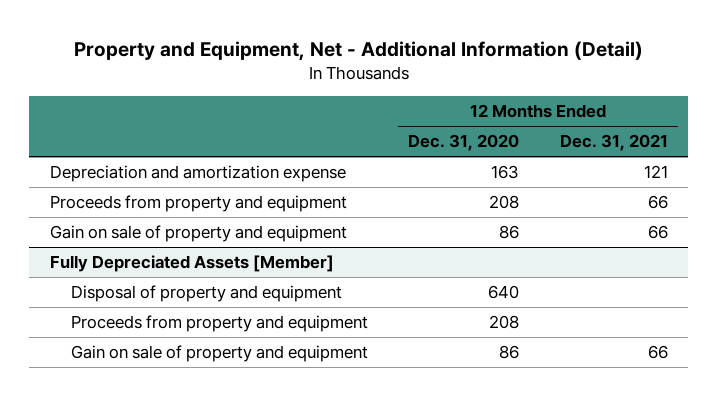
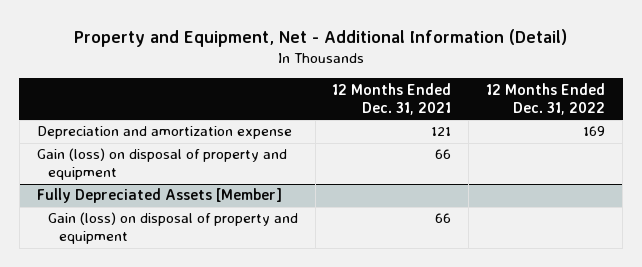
[408,134,520,152] Dec. 31, 2020 -> none
none -> [486,82,606,115] 12 Months Ended Dec. 31, 2022
[49,195,347,213] Proceeds from property and equipment -> none
[49,225,347,243] Gain on sale of property and equipment -> [36,148,287,181] Gain (loss) on disposal of property and equipment
[70,285,342,303] Disposal of property and equipment -> none
[70,315,368,333] Proceeds from property and equipment -> none
[70,345,368,363] Gain on sale of property and equipment -> [47,212,298,245] Gain (loss) on disposal of property and equipment

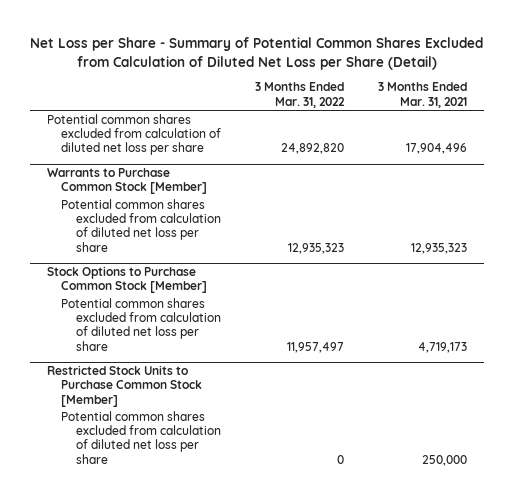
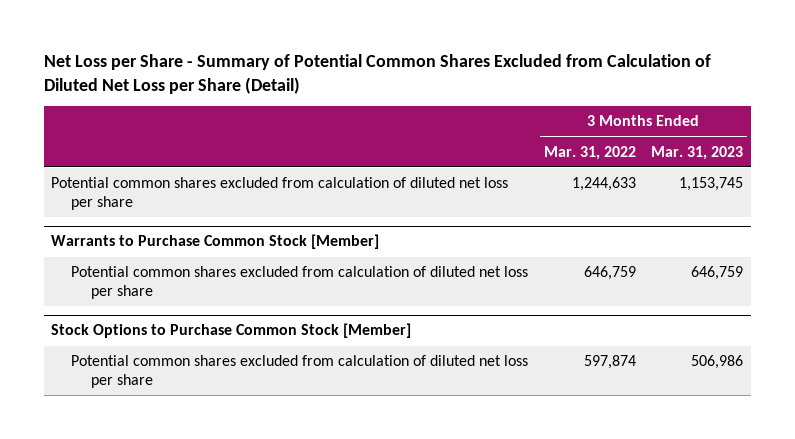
[377,82,467,108] 3 Months Ended Mar. 31, 2021 -> none
none -> [651,145,744,160] Mar. 31, 2023
[281,143,345,155] 24,892,820 -> [571,177,636,192] 1,244,633
[288,242,345,254] 12,935,323 -> [583,266,636,281] 646,759
[46,364,203,407] Restricted Stock Units to Purchase Common Stock [Member] -> none
[61,410,222,464] Potential common shares excluded from calculation of diluted net loss per share -> none
[287,341,345,353] 11,957,497 -> [583,355,636,370] 597,874

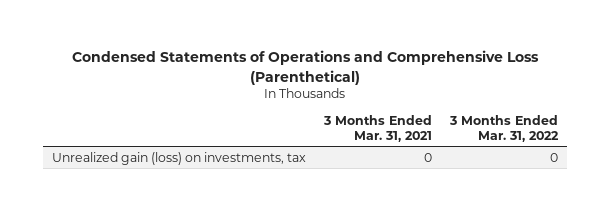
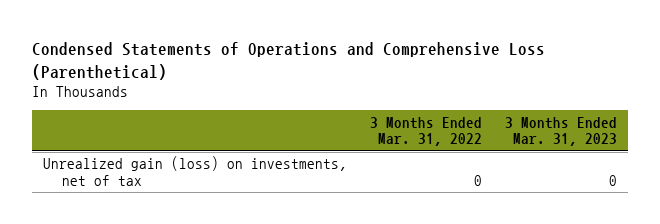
[323,115,433,143] 3 Months Ended Mar. 31, 2021 -> none
none -> [504,116,617,147] 3 Months Ended Mar. 31, 2023
[52,151,307,165] Unrealized gain (loss) on investments, tax -> [43,156,348,187] Unrealized gain (loss) on investments, net of tax

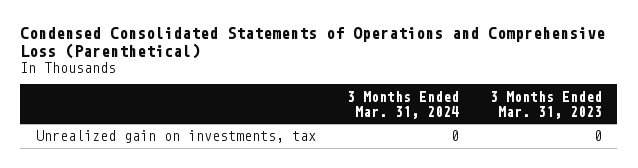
[31,42,545,80] Condensed Statements of Operations and Comprehensive Loss (Parenthetical) -> [20,26,606,59] Condensed Consolidated Statements of Operations and Comprehensive Loss (Parenthetical)
[369,116,482,147] 3 Months Ended Mar. 31, 2022 -> none
none -> [346,90,459,119] 3 Months Ended Mar. 31, 2024
[43,156,348,187] Unrealized gain (loss) on investments, net of tax -> [35,130,316,144] Unrealized gain on investments, tax

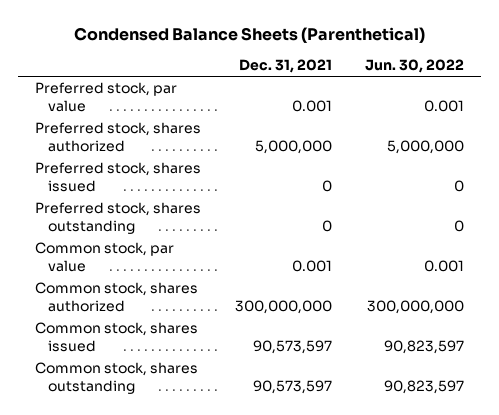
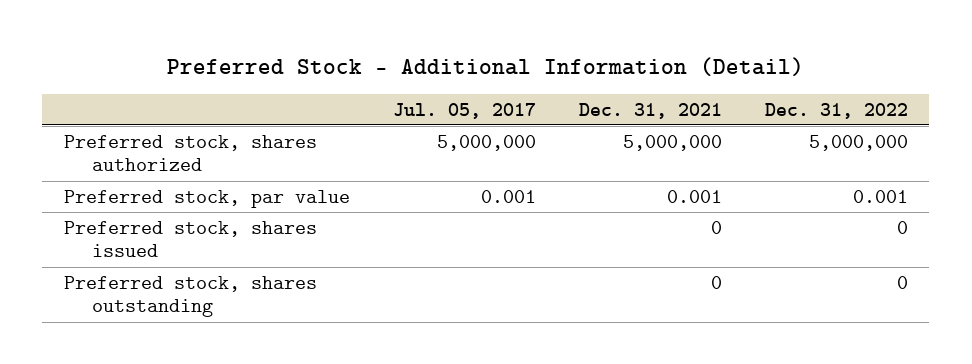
[73,27,425,44] Condensed Balance Sheets (Parenthetical) -> [166,56,804,76] Preferred Stock - Additional Information (Detail)
[365,59,465,74] Jun. 30, 2022 -> none
none -> [392,102,536,119] Jul. 05, 2017
none -> [764,102,908,119] Dec. 31, 2022
[35,82,178,112] Preferred stock, par value -> [63,189,350,208] Preferred stock, par value
[35,242,175,272] Common stock, par value -> none
[35,282,199,312] Common stock, shares authorized -> none
[35,322,199,352] Common stock, shares issued -> none
[35,362,199,394] Common stock, shares outstanding -> none

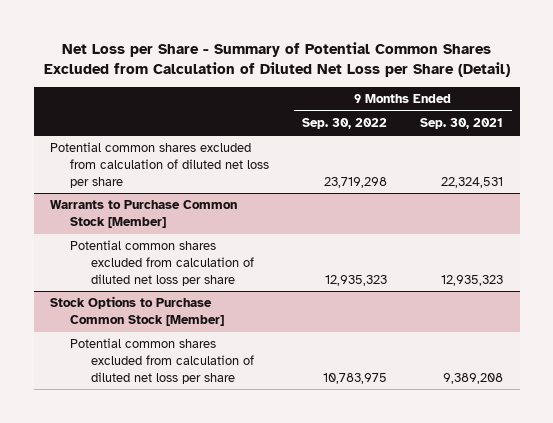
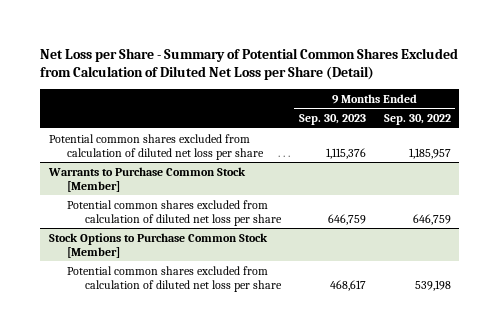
[420,118,504,130] Sep. 30, 2021 -> none
none -> [298,114,366,126] Sep. 30, 2023
[324,176,388,188] 23,719,298 -> [408,147,451,159] 1,185,957
[325,274,388,286] 12,935,323 -> [412,213,451,225] 646,759
[323,372,388,384] 10,783,975 -> [414,279,451,291] 539,198

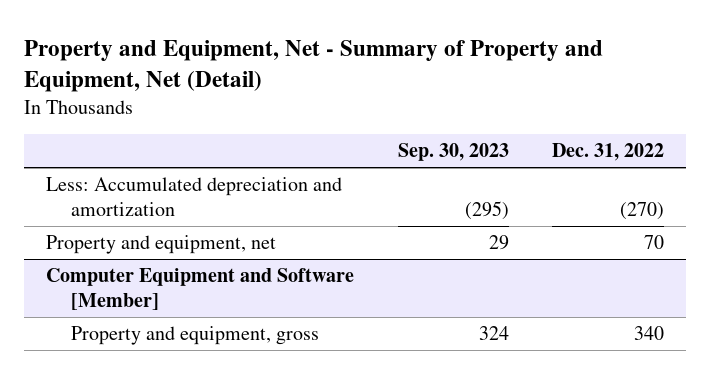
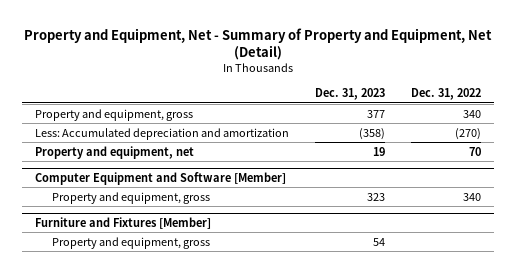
[397,143,509,162] Sep. 30, 2023 -> none
none -> [315,88,386,101] Dec. 31, 2023
none -> [35,108,194,121] Property and equipment, gross
none -> [35,216,212,229] Furniture and Fixtures [Member]
none -> [51,236,210,249] Property and equipment, gross

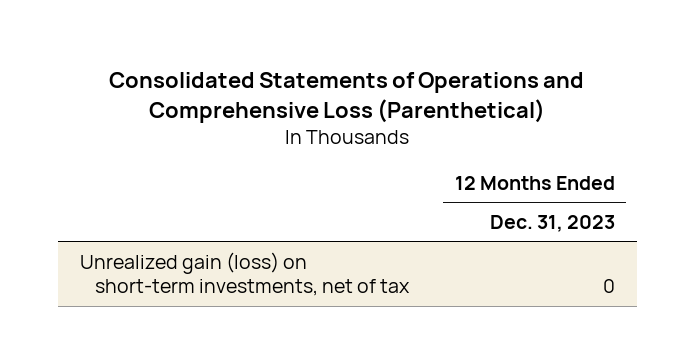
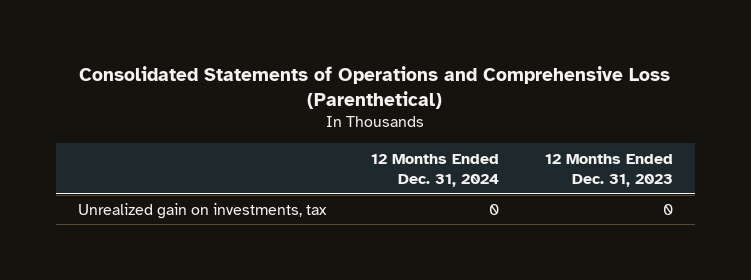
none -> [371,153,500,188] 12 Months Ended Dec. 31, 2024
[80,251,411,297] Unrealized gain (loss) on short-term investments, net of tax -> [78,203,328,220] Unrealized gain on investments, tax

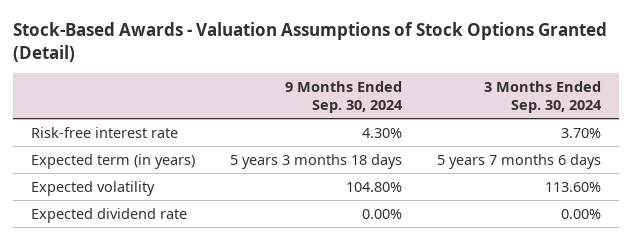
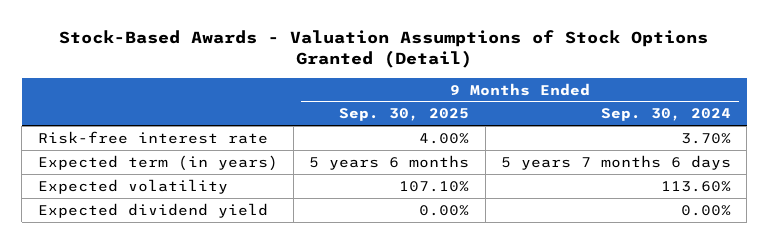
[484,80,603,114] 3 Months Ended Sep. 30, 2024 -> none
none -> [339,108,470,122] Sep. 30, 2025
[361,127,402,138] 4.30% -> [680,132,731,144] 3.70%
[229,153,402,169] 5 years 3 months 18 days -> [500,154,731,170] 5 years 7 months 6 days
[345,181,402,192] 104.80% -> [660,180,731,192] 113.60%
[30,207,187,223] Expected dividend rate -> [37,202,268,218] Expected dividend yield

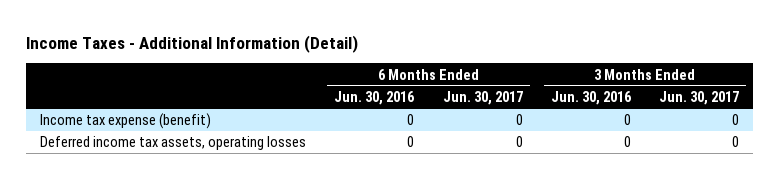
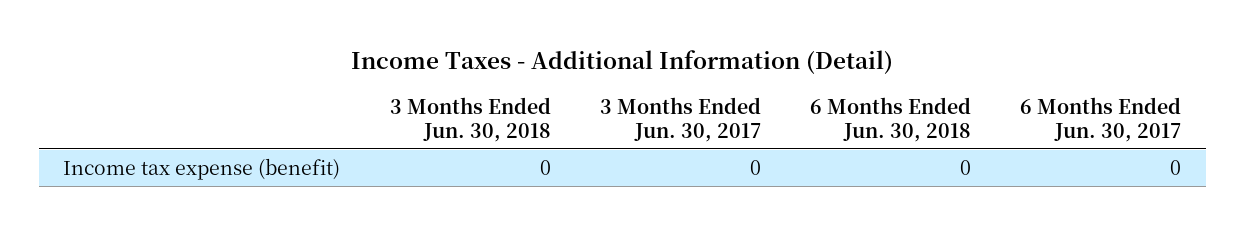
[334,91,416,106] Jun. 30, 2016 -> none
[551,91,633,106] Jun. 30, 2016 -> none
none -> [389,96,551,142] 3 Months Ended Jun. 30, 2018
none -> [809,96,971,142] 6 Months Ended Jun. 30, 2018
[40,136,307,151] Deferred income tax assets, operating losses -> none

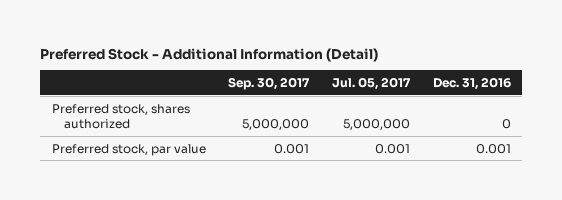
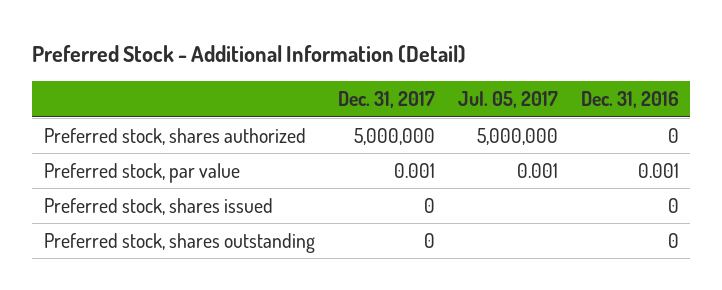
[228,76,311,90] Sep. 30, 2017 -> none
none -> [337,91,435,109] Dec. 31, 2017
none -> [43,197,273,215] Preferred stock, shares issued
none -> [43,232,315,253] Preferred stock, shares outstanding

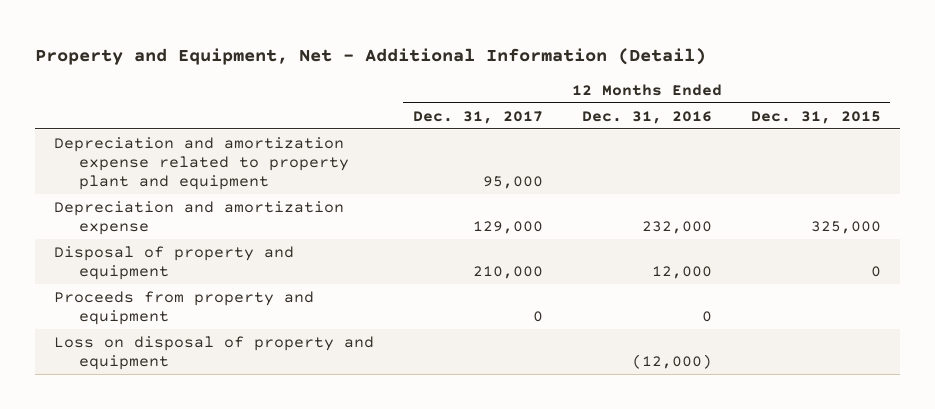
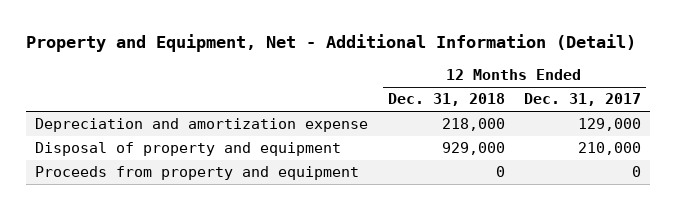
[581,110,712,124] Dec. 31, 2016 -> none
[750,110,881,124] Dec. 31, 2015 -> none
none -> [387,93,505,107] Dec. 31, 2018
[54,136,349,191] Depreciation and amortization expense related to property plant and equipment -> none
[54,335,375,370] Loss on disposal of property and equipment -> none

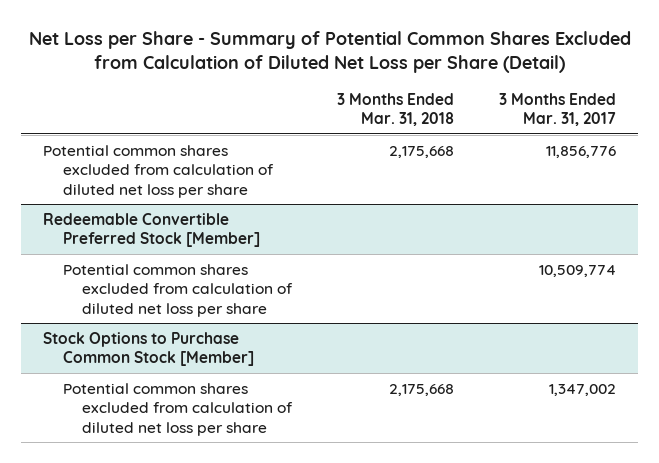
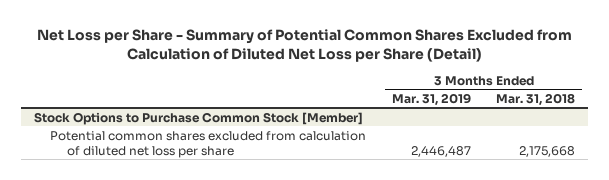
[498,92,616,127] 3 Months Ended Mar. 31, 2017 -> none
none -> [391,92,471,106] Mar. 31, 2019
[43,144,274,198] Potential common shares excluded from calculation of diluted net loss per share -> none
[43,212,260,248] Redeemable Convertible Preferred Stock [Member] -> none
[62,263,293,317] Potential common shares excluded from calculation of diluted net loss per share -> none

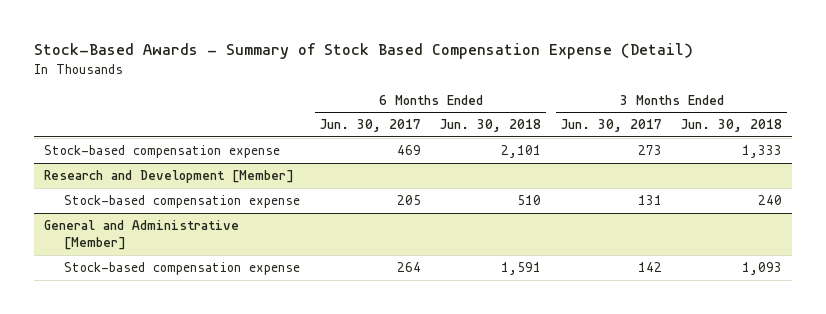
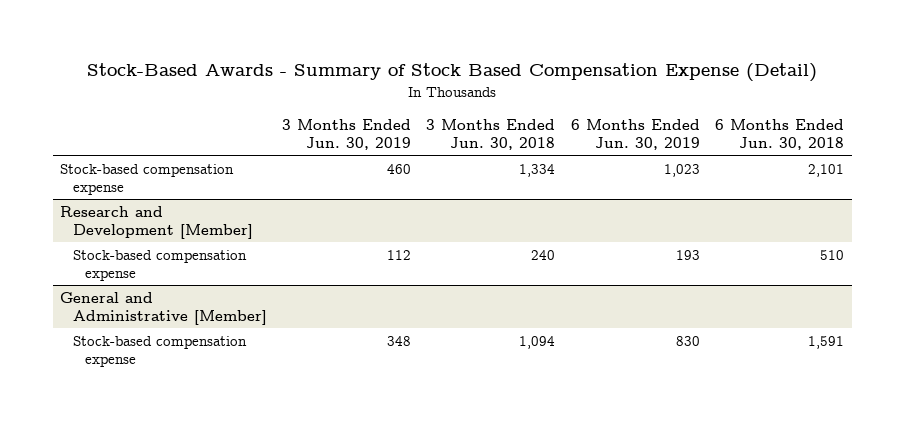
[319,119,421,133] Jun. 30, 2017 -> none
[560,119,662,133] Jun. 30, 2017 -> none
none -> [282,118,412,151] 3 Months Ended Jun. 30, 2019
none -> [570,118,700,151] 6 Months Ended Jun. 30, 2019
[742,145,783,159] 1,333 -> [519,163,556,177] 1,334
[742,262,783,276] 1,093 -> [519,335,556,349] 1,094

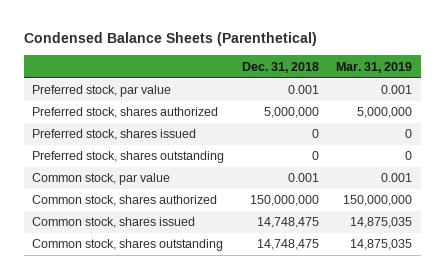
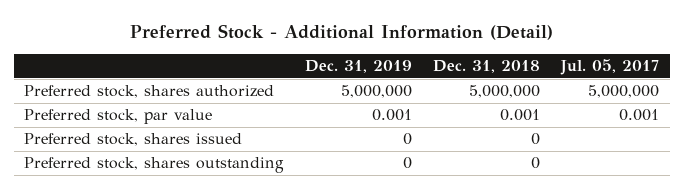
[23,31,317,46] Condensed Balance Sheets (Parenthetical) -> [129,24,553,41] Preferred Stock - Additional Information (Detail)
[336,61,413,73] Mar. 31, 2019 -> none
none -> [304,60,412,74] Dec. 31, 2019
none -> [560,59,660,76] Jul. 05, 2017
[32,85,172,98] Preferred stock, par value -> [24,109,213,125] Preferred stock, par value
[32,173,171,186] Common stock, par value -> none
[32,195,218,207] Common stock, shares authorized -> none
[32,217,196,229] Common stock, shares issued -> none
[32,239,224,252] Common stock, shares outstanding -> none

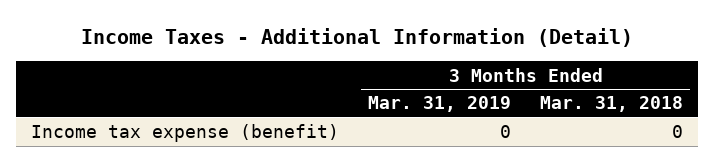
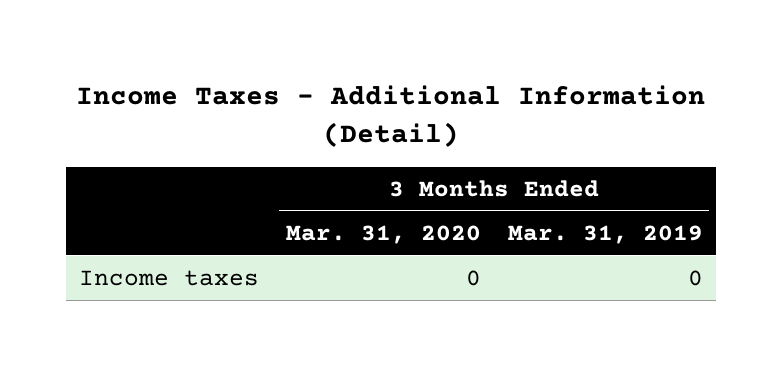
[540,96,684,113] Mar. 31, 2018 -> none
none -> [286,224,482,244] Mar. 31, 2020
[31,124,340,143] Income tax expense (benefit) -> [79,270,260,287] Income taxes

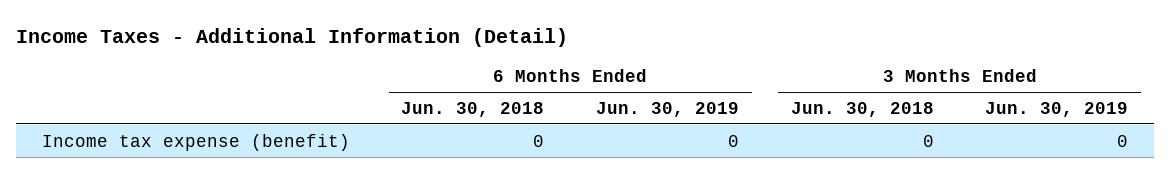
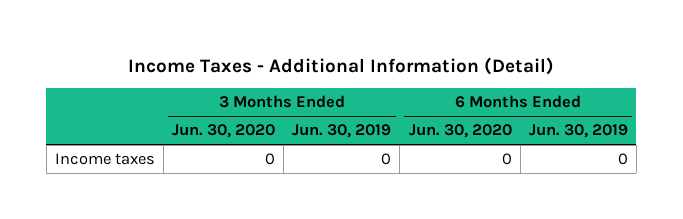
[401,101,545,117] Jun. 30, 2018 -> none
[790,101,934,117] Jun. 30, 2018 -> none
none -> [171,124,275,139] Jun. 30, 2020
none -> [408,124,512,139] Jun. 30, 2020
[41,133,350,151] Income tax expense (benefit) -> [54,153,155,166] Income taxes

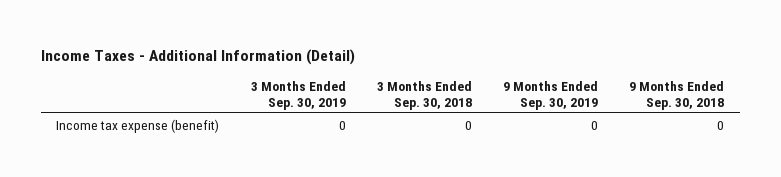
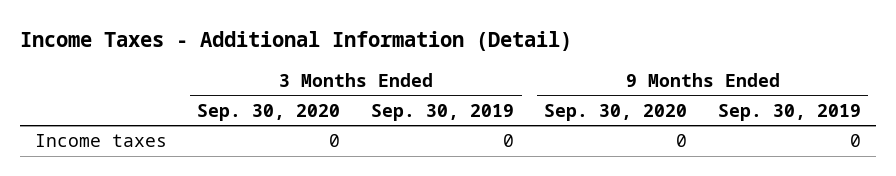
[376,80,472,110] 3 Months Ended Sep. 30, 2018 -> none
[629,80,725,110] 9 Months Ended Sep. 30, 2018 -> none
none -> [197,103,341,121] Sep. 30, 2020
none -> [544,103,688,121] Sep. 30, 2020
[56,118,220,133] Income tax expense (benefit) -> [35,134,168,148] Income taxes

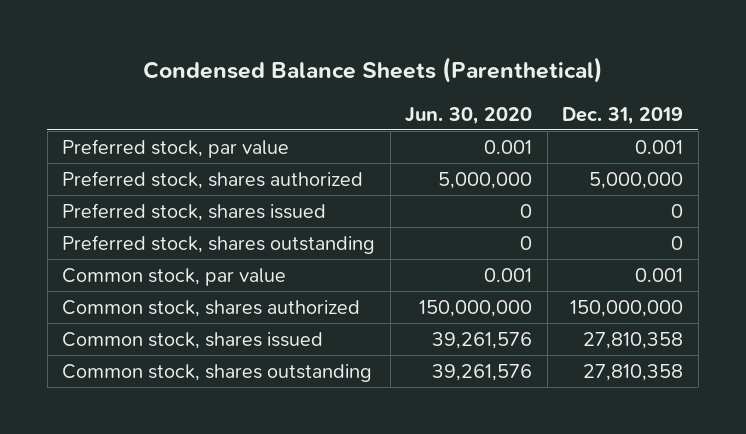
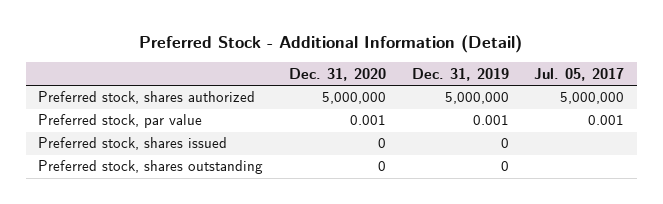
[142,57,603,84] Condensed Balance Sheets (Parenthetical) -> [139,34,523,53] Preferred Stock - Additional Information (Detail)
[405,106,533,125] Jun. 30, 2020 -> none
none -> [289,67,387,81] Dec. 31, 2020
none -> [534,67,625,81] Jul. 05, 2017
[62,138,290,158] Preferred stock, par value -> [38,114,203,129] Preferred stock, par value
[62,267,287,286] Common stock, par value -> none
[62,299,361,317] Common stock, shares authorized -> none
[62,331,324,349] Common stock, shares issued -> none
[62,363,373,382] Common stock, shares outstanding -> none

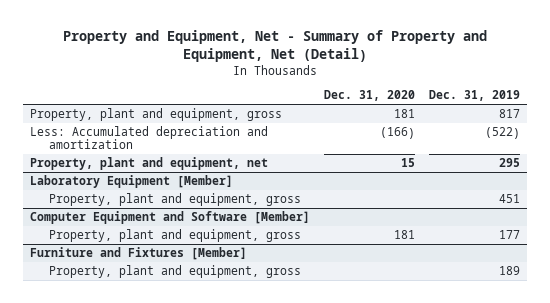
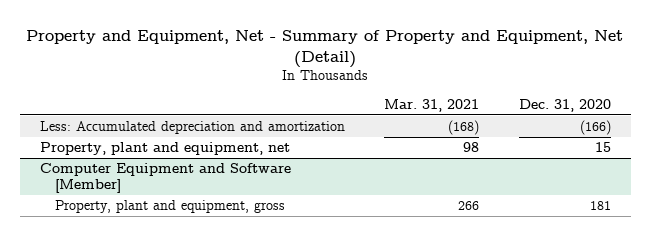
[428,90,520,102] Dec. 31, 2019 -> none
none -> [384,99,480,113] Mar. 31, 2021
[30,108,283,122] Property, plant and equipment, gross -> none
[30,175,234,189] Laboratory Equipment [Member] -> none
[48,193,301,207] Property, plant and equipment, gross -> none
[30,247,248,261] Furniture and Fixtures [Member] -> none
[48,265,301,279] Property, plant and equipment, gross -> none

